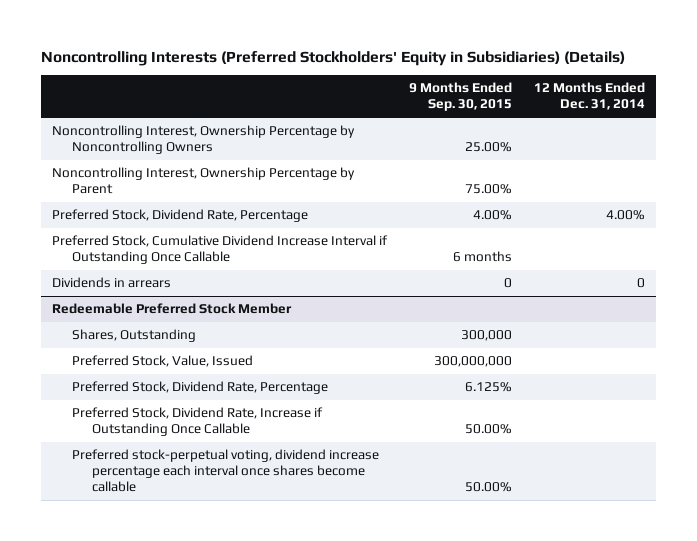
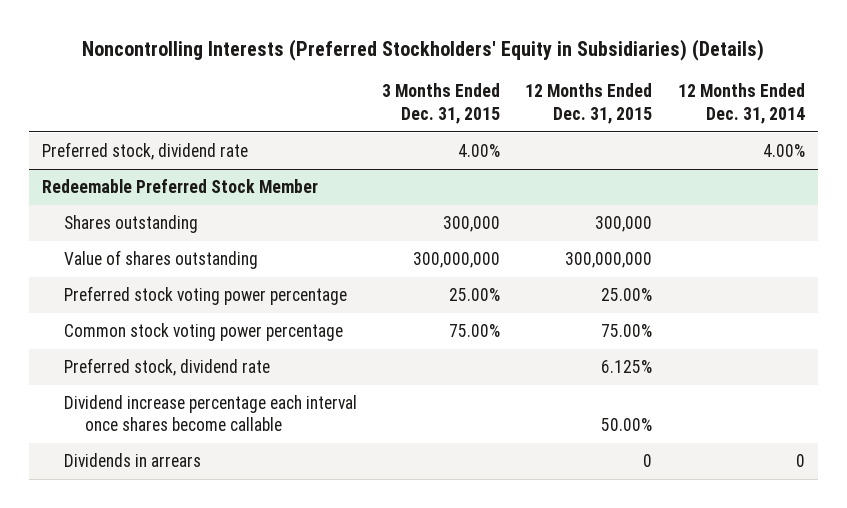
[408,82,512,112] 9 Months Ended Sep. 30, 2015 -> none
none -> [381,83,500,124] 3 Months Ended Dec. 31, 2015
none -> [525,83,653,124] 12 Months Ended Dec. 31, 2015
[51,125,355,155] Noncontrolling Interest, Ownership Percentage by Noncontrolling Owners -> none
[51,167,355,195] Noncontrolling Interest, Ownership Percentage by Parent -> none
[51,235,388,265] Preferred Stock, Cumulative Dividend Increase Interval if Outstanding Once Callable -> none
[51,277,171,289] Dividends in arrears -> none
[51,209,308,223] Preferred Stock, Dividend Rate, Percentage -> [42,142,249,161] Preferred stock, dividend rate
[71,449,379,493] Preferred stock-perpetual voting, dividend increase percentage each interval once shares become callable -> none
[71,329,196,343] Shares, Outstanding -> [63,215,198,234] Shares outstanding
[71,355,253,368] Preferred Stock, Value, Issued -> [63,250,258,270] Value of shares outstanding
none -> [63,286,347,306] Preferred stock voting power percentage
none -> [63,323,343,342] Common stock voting power percentage
[71,381,328,395] Preferred Stock, Dividend Rate, Percentage -> [63,358,270,377] Preferred stock, dividend rate
[71,407,323,437] Preferred Stock, Dividend Rate, Increase if Outstanding Once Callable -> [63,395,357,432] Dividend increase percentage each interval once shares become callable
none -> [63,453,201,468] Dividends in arrears

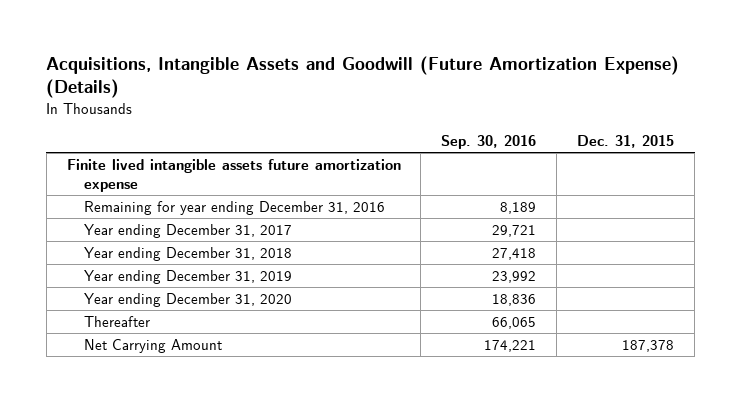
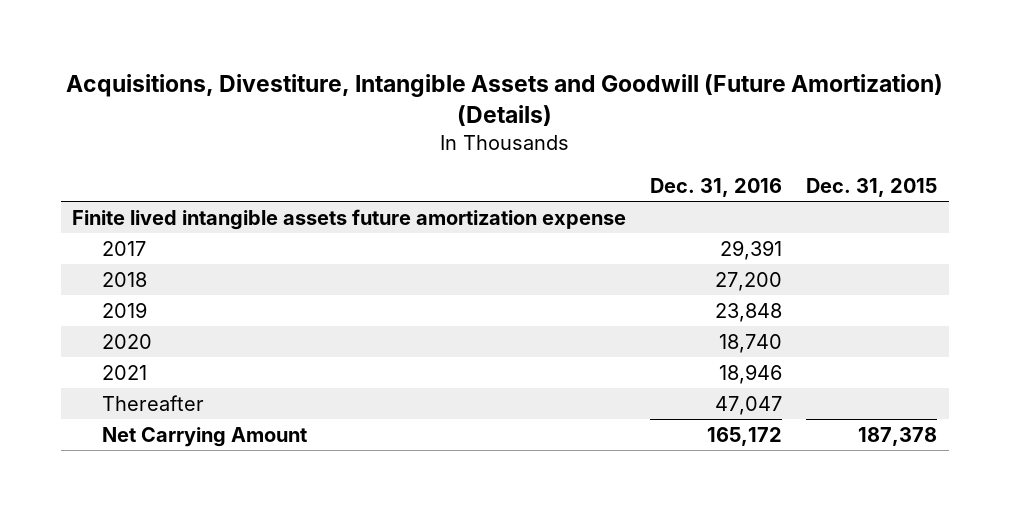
[46,55,680,99] Acquisitions, Intangible Assets and Goodwill (Future Amortization Expense) (Details) -> [65,73,943,127] Acquisitions, Divestiture, Intangible Assets and Goodwill (Future Amortization) (Details)
[441,134,537,149] Sep. 30, 2016 -> none
none -> [650,178,783,198] Dec. 31, 2016
[83,200,385,215] Remaining for year ending December 31, 2016 -> none
[83,223,292,238] Year ending December 31, 2017 -> [102,240,147,256] 2017
[83,246,292,261] Year ending December 31, 2018 -> [102,271,148,287] 2018
[83,269,292,284] Year ending December 31, 2019 -> [102,301,148,318] 2019
[83,292,292,307] Year ending December 31, 2020 -> [102,333,153,349] 2020
none -> [102,364,148,380] 2021

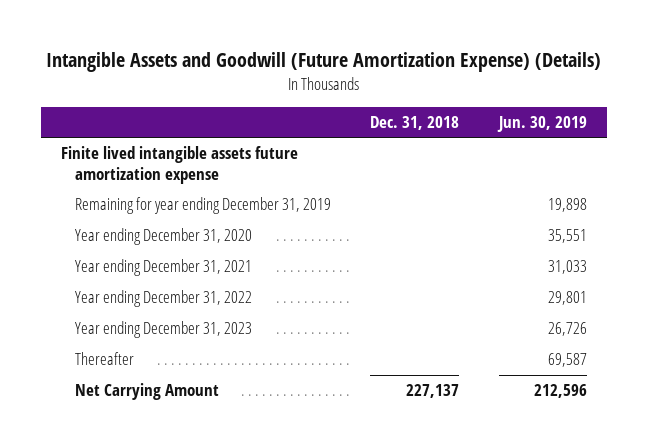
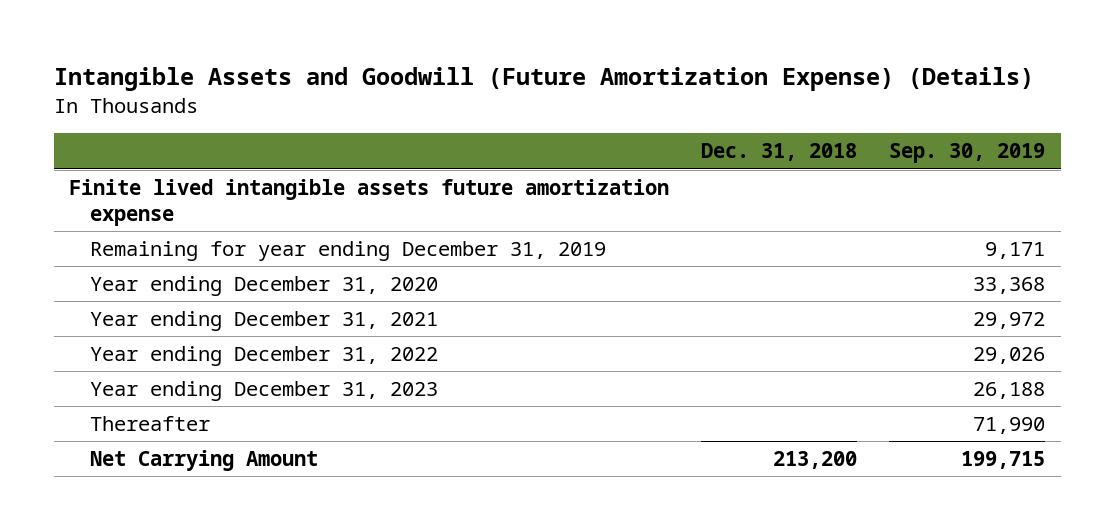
[496,115,587,132] Jun. 30, 2019 -> none
none -> [888,143,1045,164] Sep. 30, 2019
[406,384,460,399] 227,137 -> [773,451,858,470] 213,200

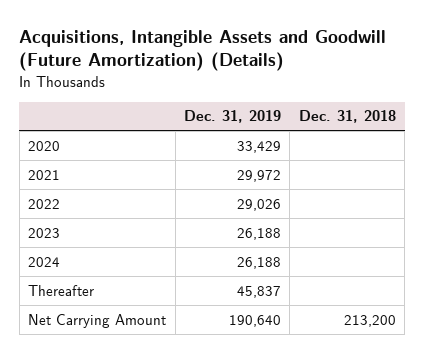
[53,67,1034,92] Intangible Assets and Goodwill (Future Amortization Expense) (Details) -> [19,29,387,72] Acquisitions, Intangible Assets and Goodwill (Future Amortization) (Details)
[888,143,1045,164] Sep. 30, 2019 -> none
none -> [184,110,282,124] Dec. 31, 2019
[69,179,670,226] Finite lived intangible assets future amortization expense -> none
[90,241,607,262] Remaining for year ending December 31, 2019 -> none
[90,276,439,297] Year ending December 31, 2020 -> [28,140,61,151] 2020
[90,311,439,332] Year ending December 31, 2021 -> [28,169,61,180] 2021
[90,346,439,367] Year ending December 31, 2022 -> [28,198,61,209] 2022
[90,381,439,402] Year ending December 31, 2023 -> [28,227,61,238] 2023
none -> [28,256,61,267] 2024

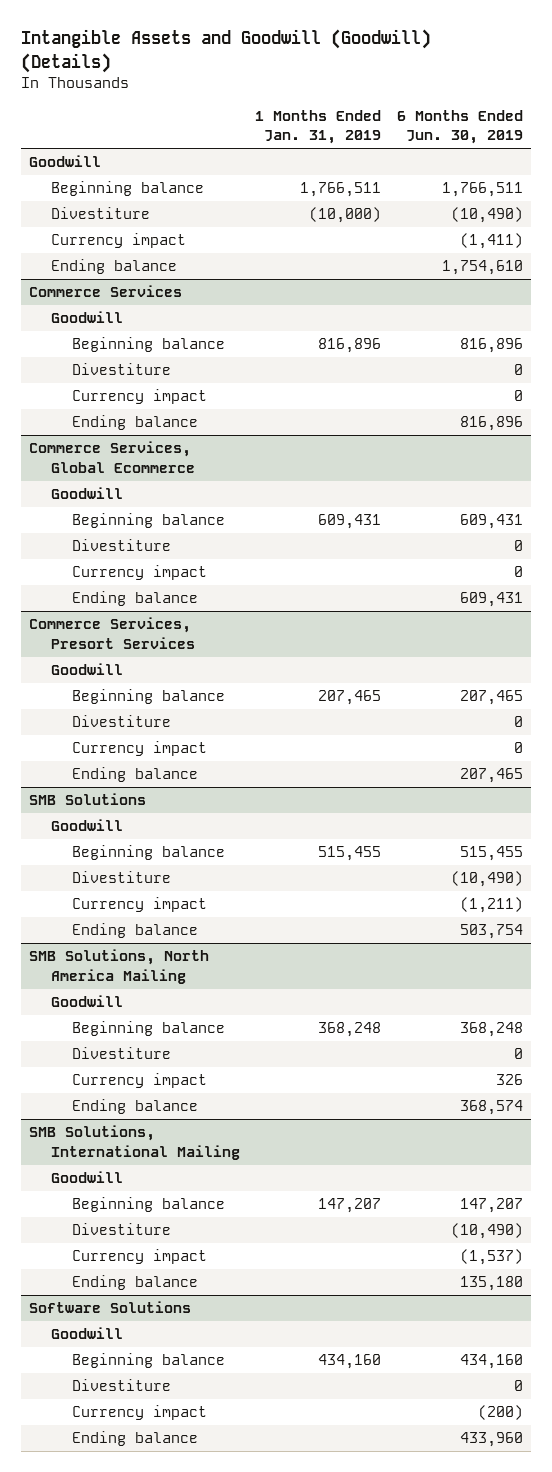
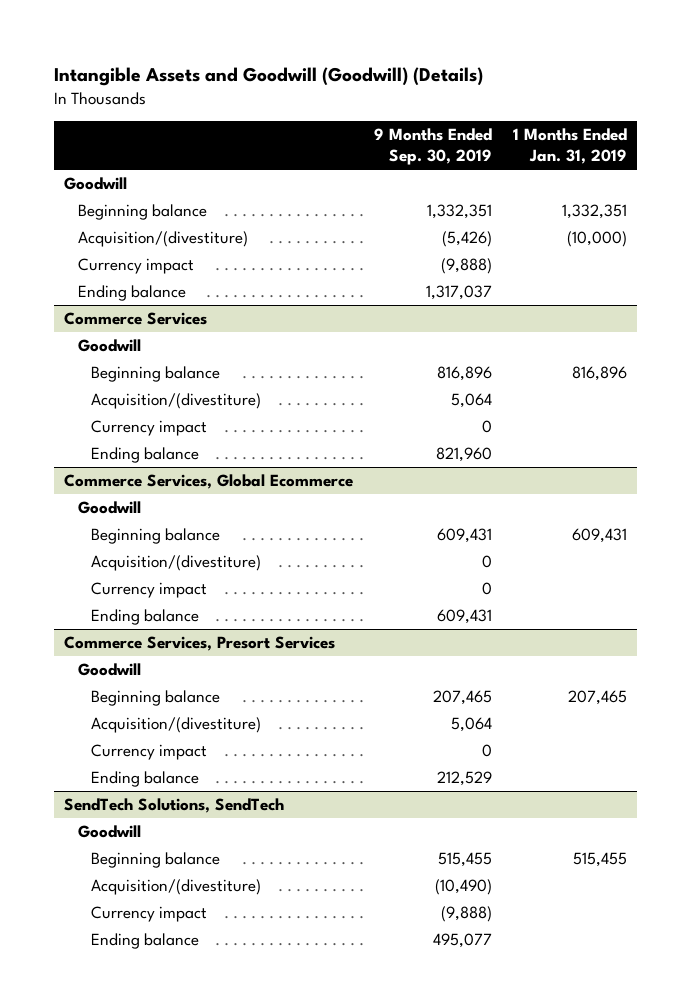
[397,110,524,145] 6 Months Ended Jun. 30, 2019 -> none
none -> [373,128,492,166] 9 Months Ended Sep. 30, 2019
[300,182,382,198] 1,766,511 -> [561,204,627,220] 1,332,351
[50,207,150,220] Divestiture -> [77,231,248,248] Acquisition/(divestiture)
[72,363,172,376] Divestiture -> [91,393,262,410] Acquisition/(divestiture)
[72,539,172,552] Divestiture -> [91,555,262,572] Acquisition/(divestiture)
[72,715,172,728] Divestiture -> [91,717,262,734] Acquisition/(divestiture)
[29,793,147,806] SMB Solutions -> [64,798,285,814] SendTech Solutions, SendTech
[72,871,172,884] Divestiture -> [91,879,262,896] Acquisition/(divestiture)
[29,949,210,984] SMB Solutions, North America Mailing -> none
[50,995,123,1008] Goodwill -> none
[72,1021,226,1037] Beginning balance -> none
[72,1047,172,1060] Divestiture -> none
[72,1073,208,1089] Currency impact -> none
[72,1099,199,1115] Ending balance -> none
[29,1125,240,1160] SMB Solutions, International Mailing -> none
[50,1171,123,1184] Goodwill -> none
[72,1197,226,1213] Beginning balance -> none
[72,1223,172,1236] Divestiture -> none
[72,1249,208,1265] Currency impact -> none
[72,1275,199,1291] Ending balance -> none
[29,1301,192,1314] Software Solutions -> none
[50,1327,123,1340] Goodwill -> none
[72,1353,226,1369] Beginning balance -> none
[72,1379,172,1392] Divestiture -> none
[72,1405,208,1421] Currency impact -> none
[72,1431,199,1447] Ending balance -> none

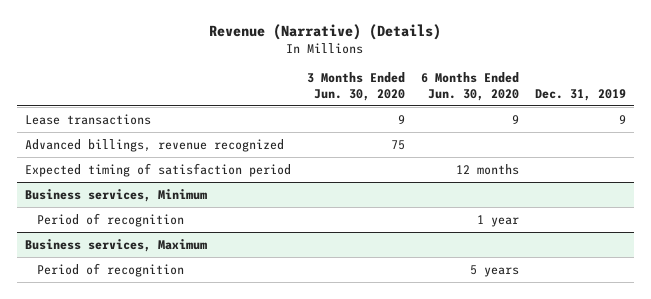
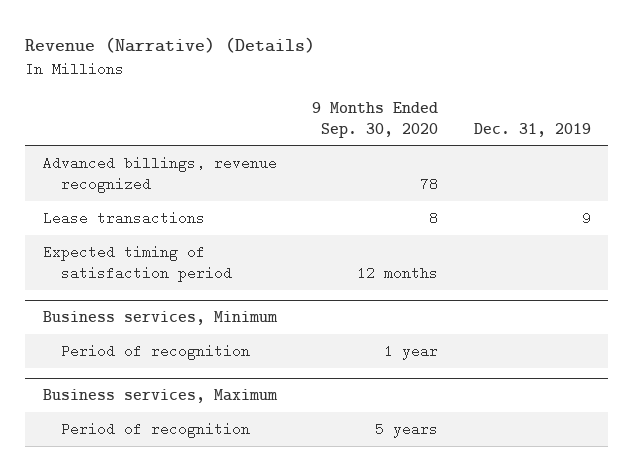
[306,72,405,101] 3 Months Ended Jun. 30, 2020 -> none
[421,72,520,101] 6 Months Ended Jun. 30, 2020 -> none
none -> [312,101,439,138] 9 Months Ended Sep. 30, 2020
[24,113,151,125] Lease transactions -> [43,210,206,225] Lease transactions

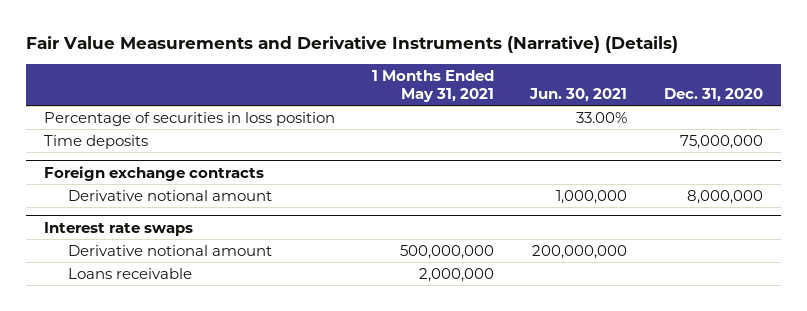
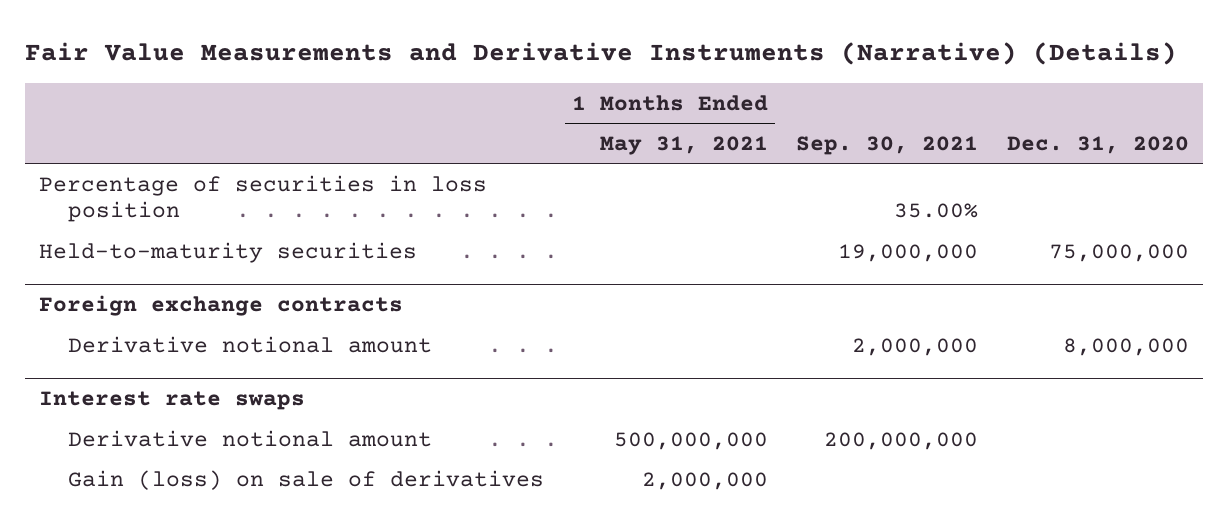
[529,87,628,102] Jun. 30, 2021 -> none
none -> [796,135,979,155] Sep. 30, 2021
[44,134,149,149] Time deposits -> none
none -> [38,241,417,263] Held-to-maturity securities
[68,267,193,279] Loans receivable -> none
none -> [67,469,544,490] Gain (loss) on sale of derivatives

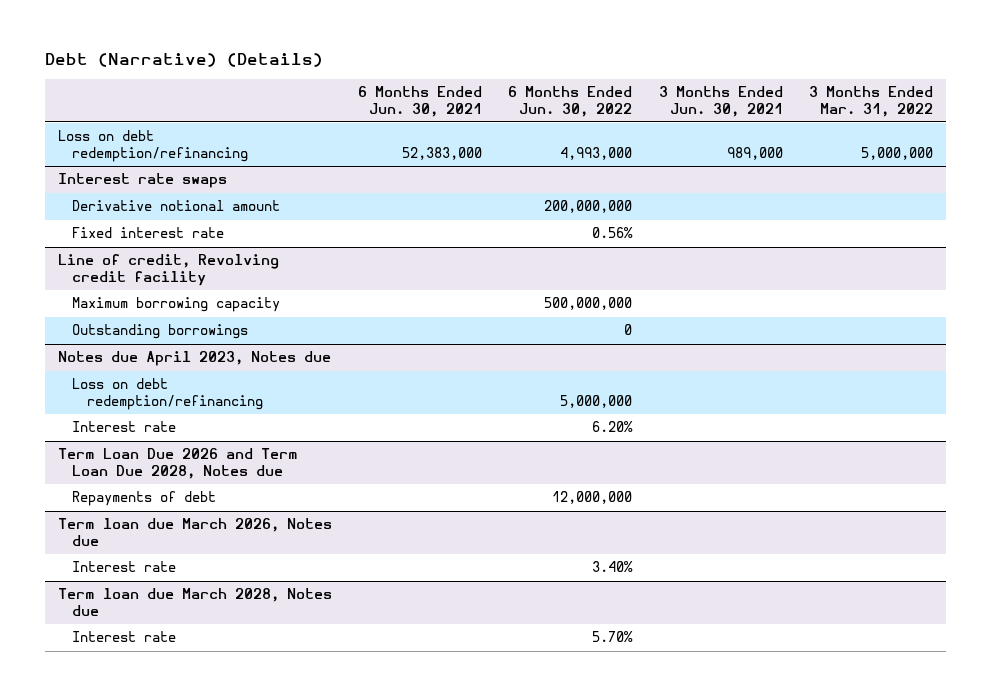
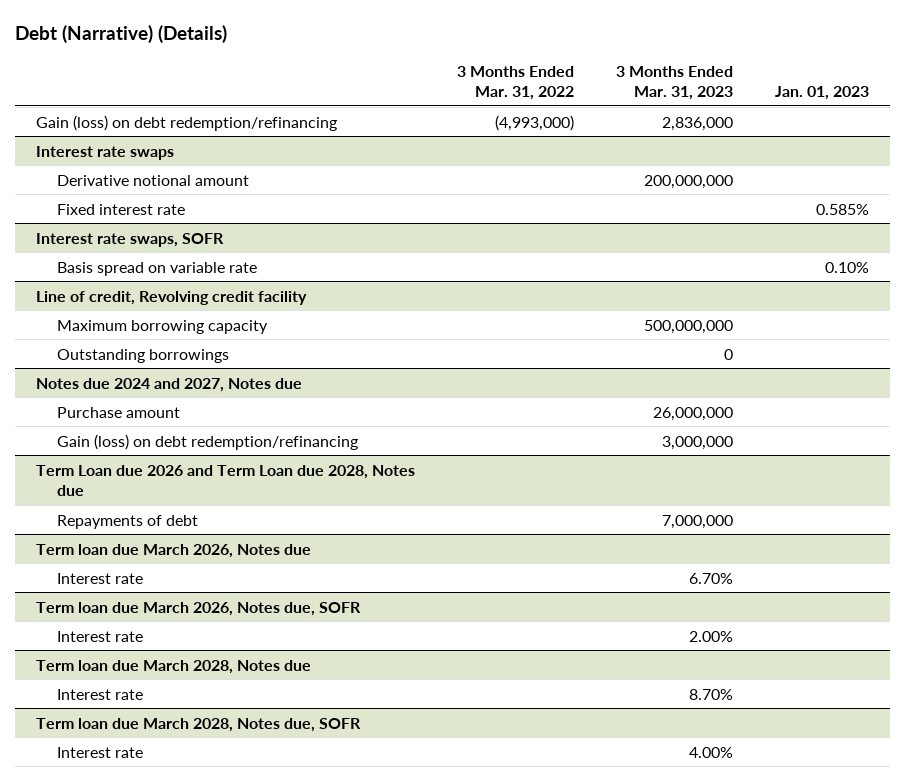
[358,86,483,117] 6 Months Ended Jun. 30, 2021 -> none
[508,86,633,117] 6 Months Ended Jun. 30, 2022 -> none
[658,86,783,117] 3 Months Ended Jun. 30, 2021 -> none
none -> [615,65,733,101] 3 Months Ended Mar. 31, 2023
none -> [774,86,869,101] Jan. 01, 2023
[57,130,249,162] Loss on debt redemption/refinancing -> [35,114,337,131] Gain (loss) on debt redemption/refinancing
[860,146,933,160] 5,000,000 -> [494,114,574,131] (4,993,000)
none -> [35,232,224,247] Interest rate swaps, SOFR
none -> [56,261,257,276] Basis spread on variable rate
[57,351,331,367] Notes due April 2023, Notes due -> none
[72,378,263,410] Loss on debt redemption/refinancing -> none
[72,421,177,433] Interest rate -> none
none -> [35,377,302,392] Notes due 2024 and 2027, Notes due
none -> [56,406,180,418] Purchase amount
none -> [56,433,358,450] Gain (loss) on debt redemption/refinancing
[57,448,298,479] Term Loan Due 2026 and Term Loan Due 2028, Notes due -> [35,464,415,497] Term Loan due 2026 and Term Loan due 2028, Notes due
none -> [35,601,361,616] Term loan due March 2026, Notes due, SOFR
none -> [56,630,143,642] Interest rate
none -> [35,717,361,732] Term loan due March 2028, Notes due, SOFR
none -> [56,746,143,758] Interest rate

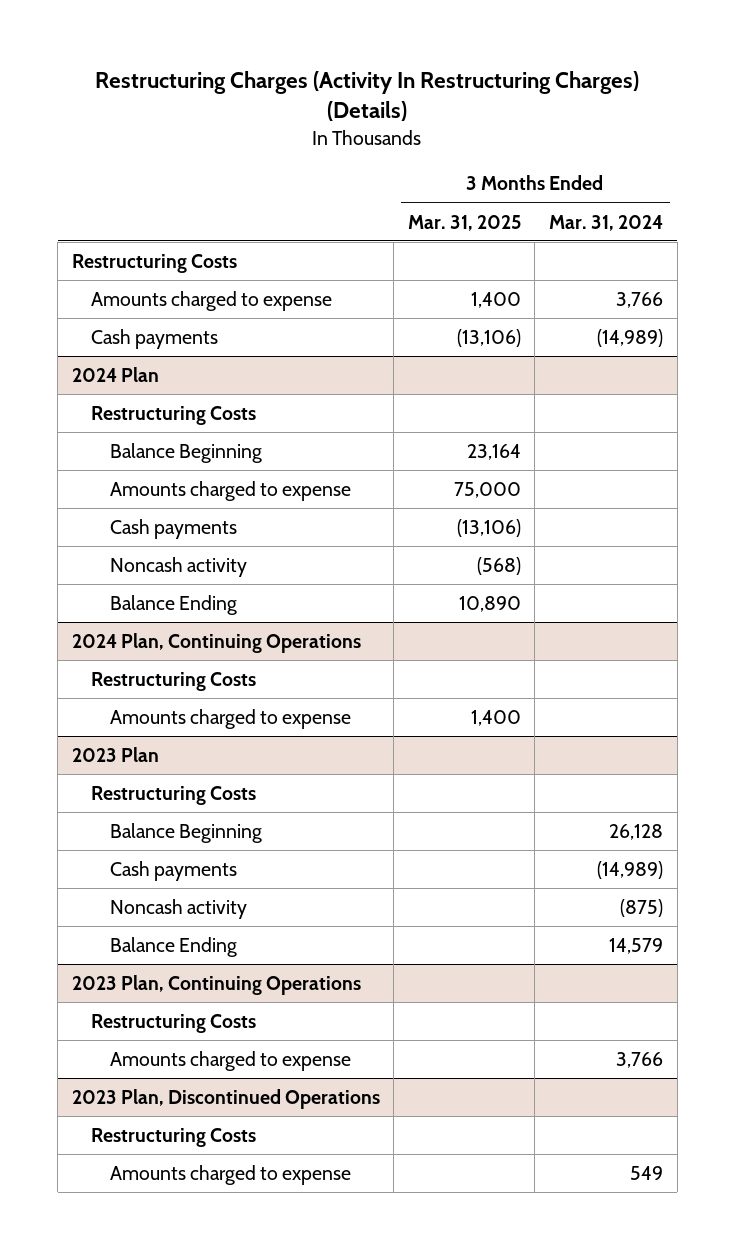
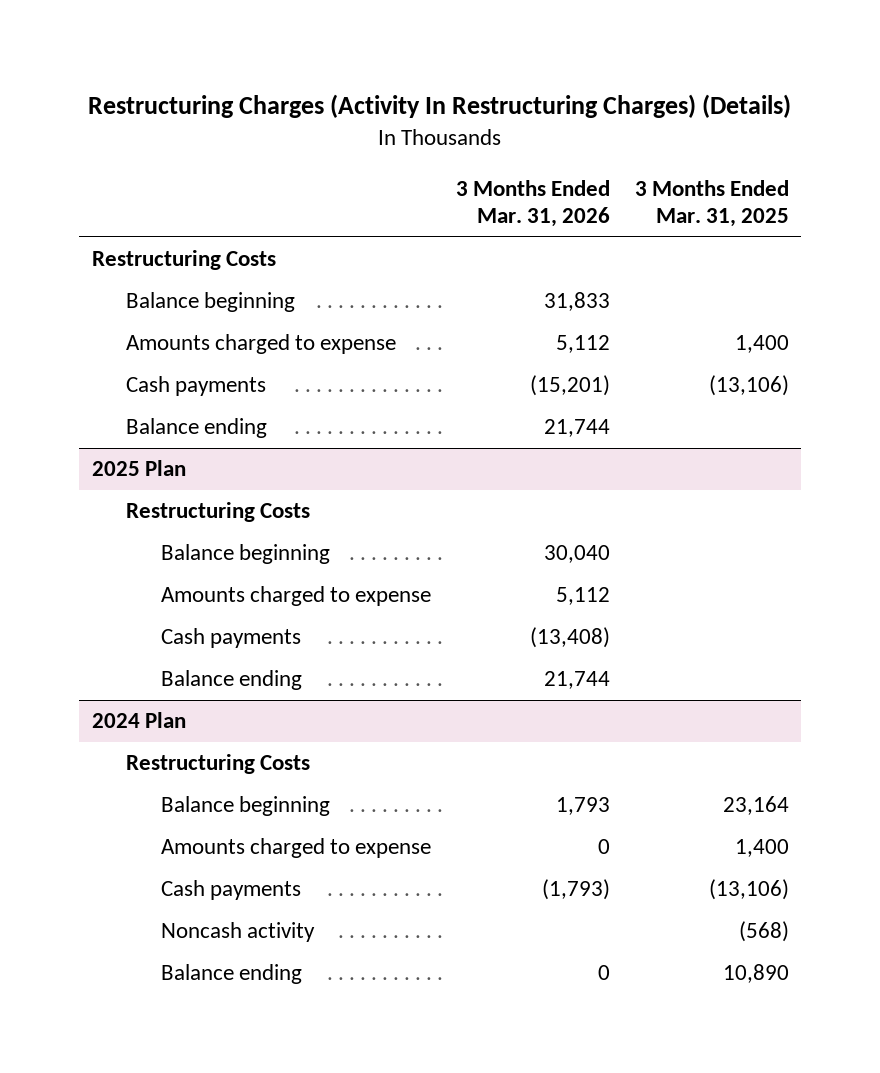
[549,214,664,231] Mar. 31, 2024 -> none
none -> [455,179,610,228] 3 Months Ended Mar. 31, 2026
none -> [126,292,296,313] Balance beginning
none -> [126,418,268,439] Balance ending
none -> [91,460,186,477] 2025 Plan
none -> [126,502,311,523] Restructuring Costs
none -> [160,544,330,565] Balance beginning
none -> [160,586,431,607] Amounts charged to expense
none -> [160,628,301,649] Cash payments
none -> [160,670,302,691] Balance ending
[109,442,262,463] Balance Beginning -> [160,796,330,817] Balance beginning
[453,481,521,498] 75,000 -> [734,839,789,858] 1,400
[71,632,361,653] 2024 Plan, Continuing Operations -> none
[90,671,256,691] Restructuring Costs -> none
[109,708,351,729] Amounts charged to expense -> none
[71,746,159,762] 2023 Plan -> none
[90,785,256,805] Restructuring Costs -> none
[109,822,262,843] Balance Beginning -> none
[109,860,237,881] Cash payments -> none
[109,898,247,919] Noncash activity -> none
[109,936,237,957] Balance Ending -> none
[71,974,361,995] 2023 Plan, Continuing Operations -> none
[90,1013,256,1033] Restructuring Costs -> none
[109,1050,351,1071] Amounts charged to expense -> none
[71,1088,380,1109] 2023 Plan, Discontinued Operations -> none
[90,1127,256,1147] Restructuring Costs -> none
[109,1164,351,1185] Amounts charged to expense -> none
[109,594,237,615] Balance Ending -> [160,964,302,985] Balance ending

